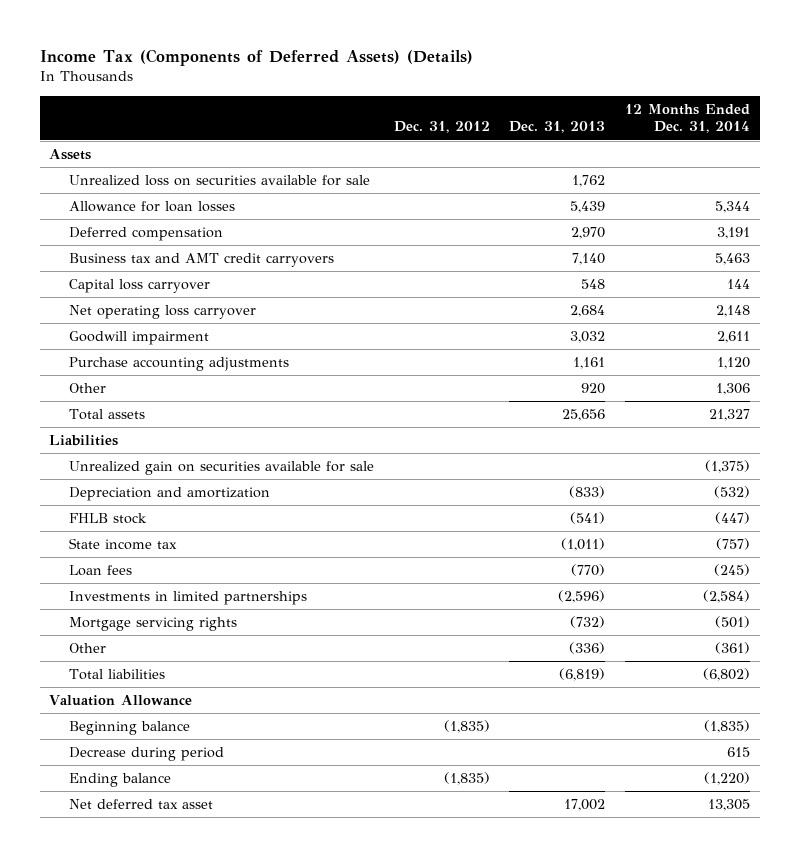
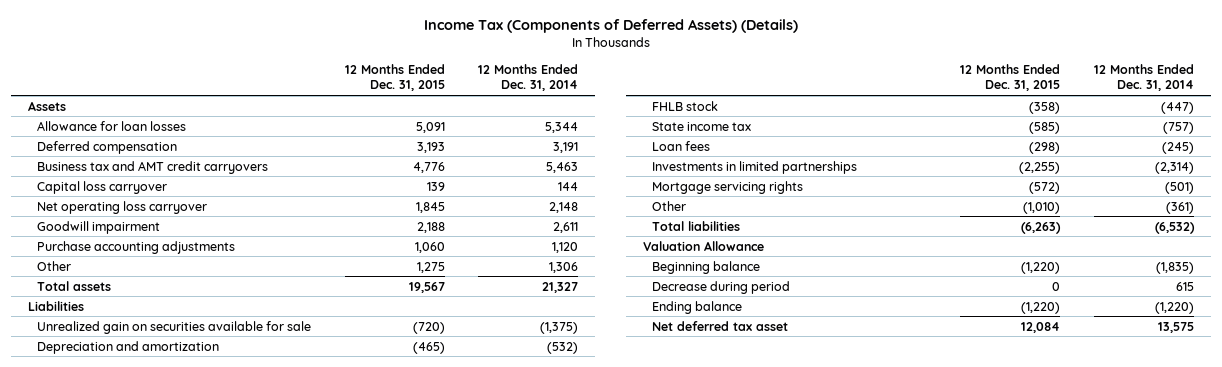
[393,121,490,134] Dec. 31, 2012 -> none
[509,121,606,134] Dec. 31, 2013 -> none
none -> [344,64,445,92] 12 Months Ended Dec. 31, 2015
[68,175,370,187] Unrealized loss on securities available for sale -> none
[703,590,751,604] (2,584) -> [1154,161,1194,174] (2,314)
[703,668,751,682] (6,802) -> [1154,221,1195,234] (6,532)
[708,799,751,812] 13,305 -> [1157,321,1194,333] 13,575

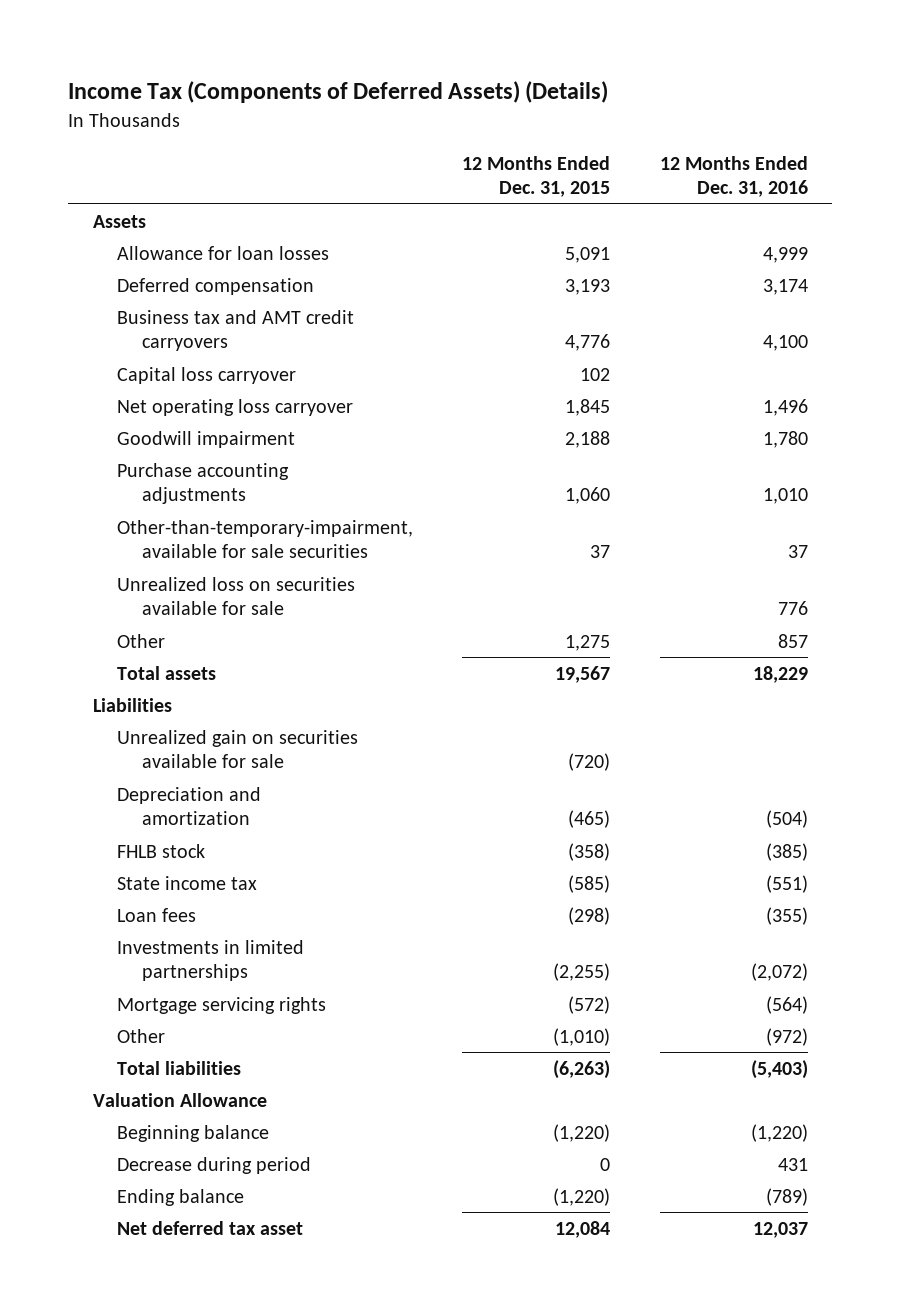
[478,64,579,92] 12 Months Ended Dec. 31, 2014 -> none
none -> [659,155,808,198] 12 Months Ended Dec. 31, 2016
[426,181,445,191] 139 -> [580,367,611,381] 102
none -> [117,519,414,559] Other-than-temporary-impairment, available for sale securities
none -> [117,576,356,616] Unrealized loss on securities available for sale

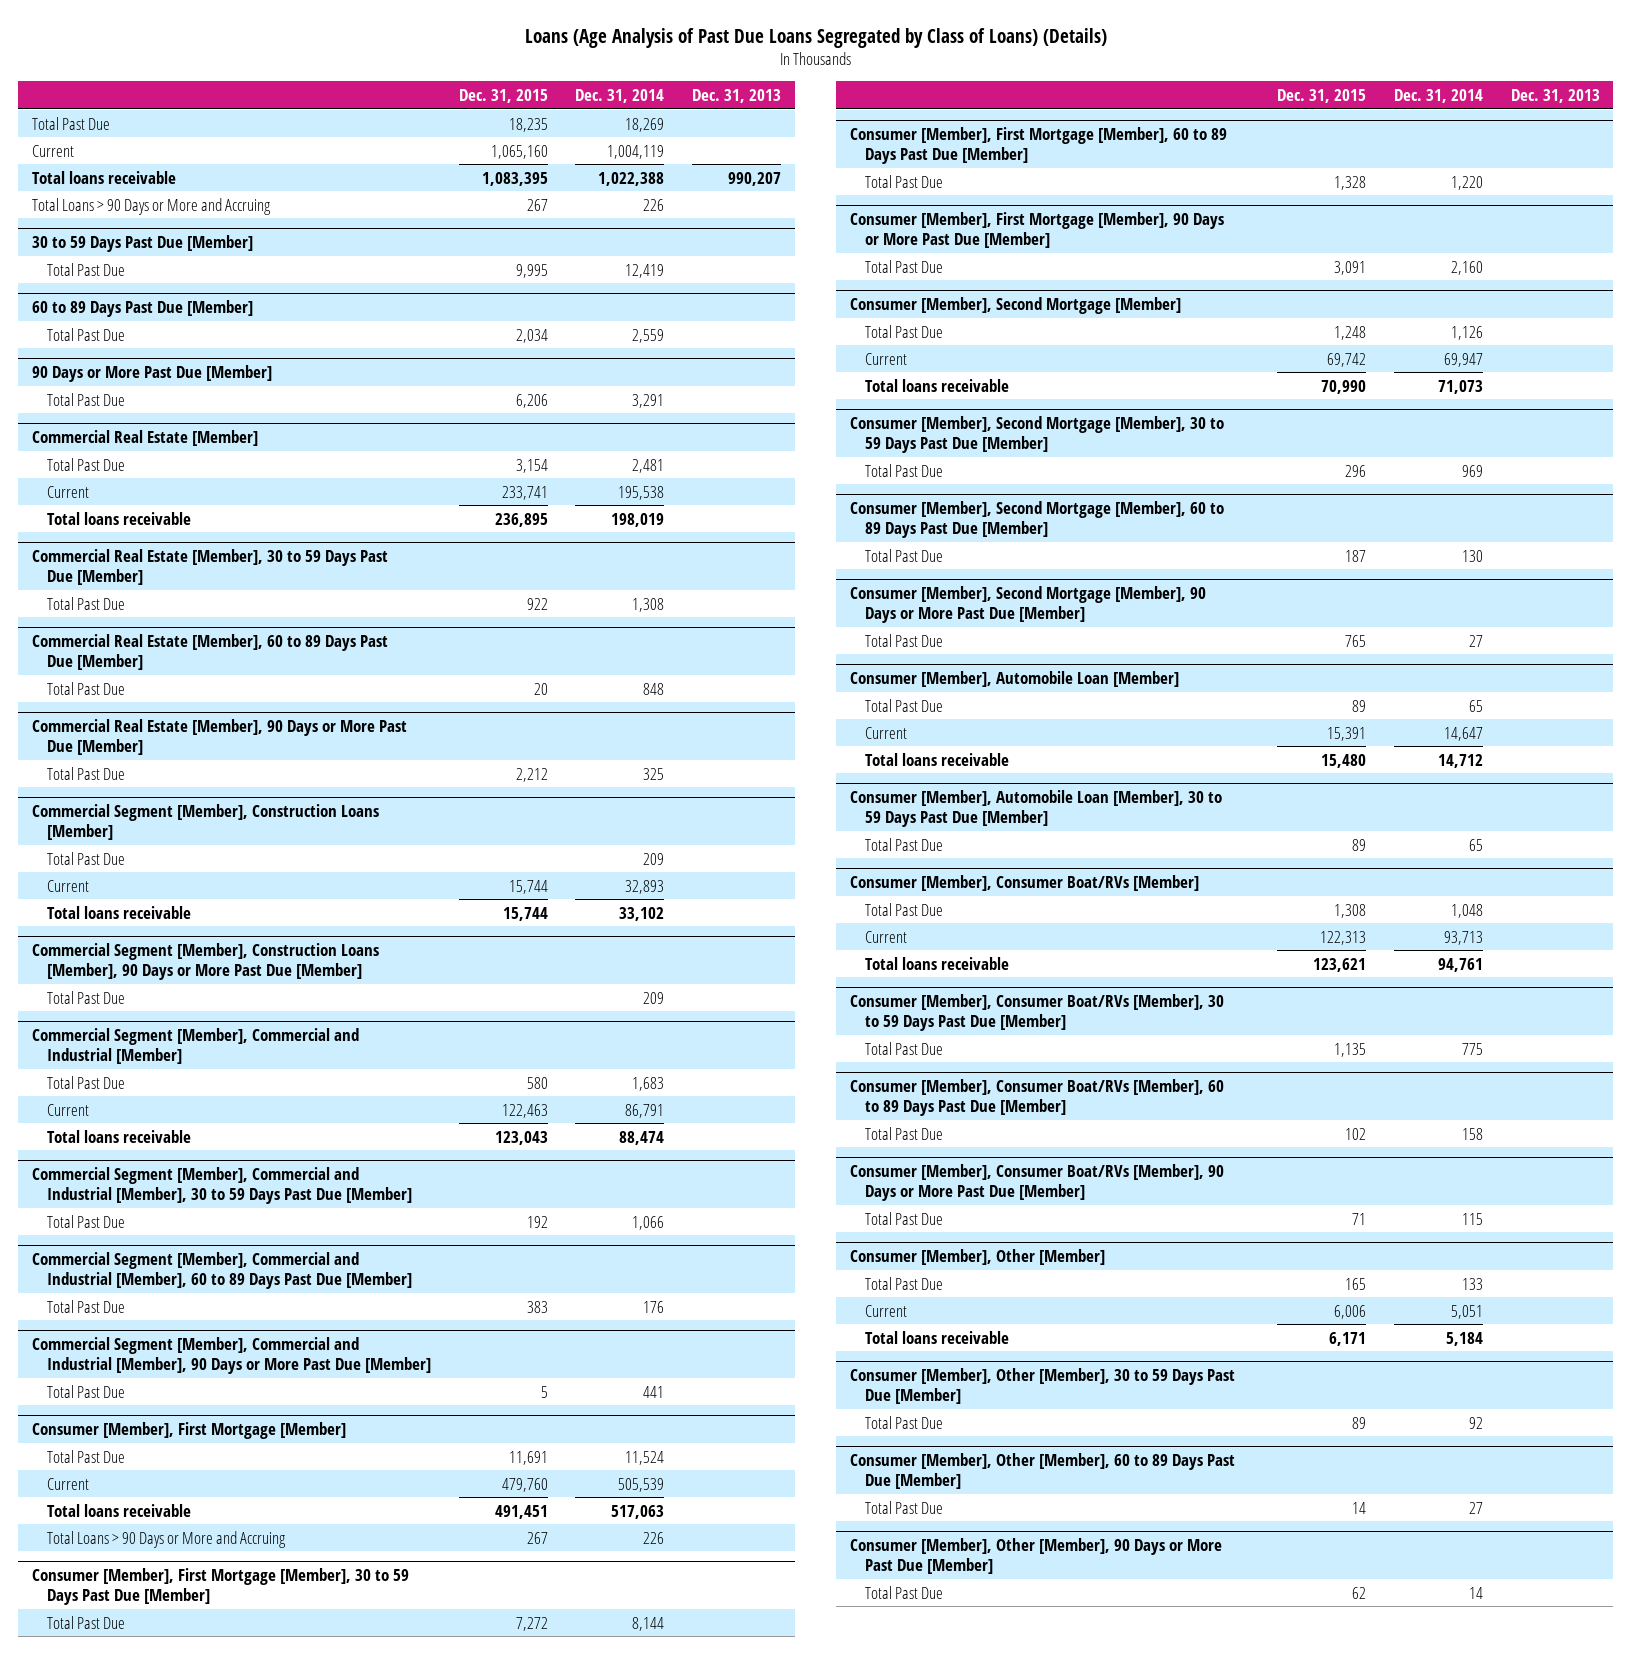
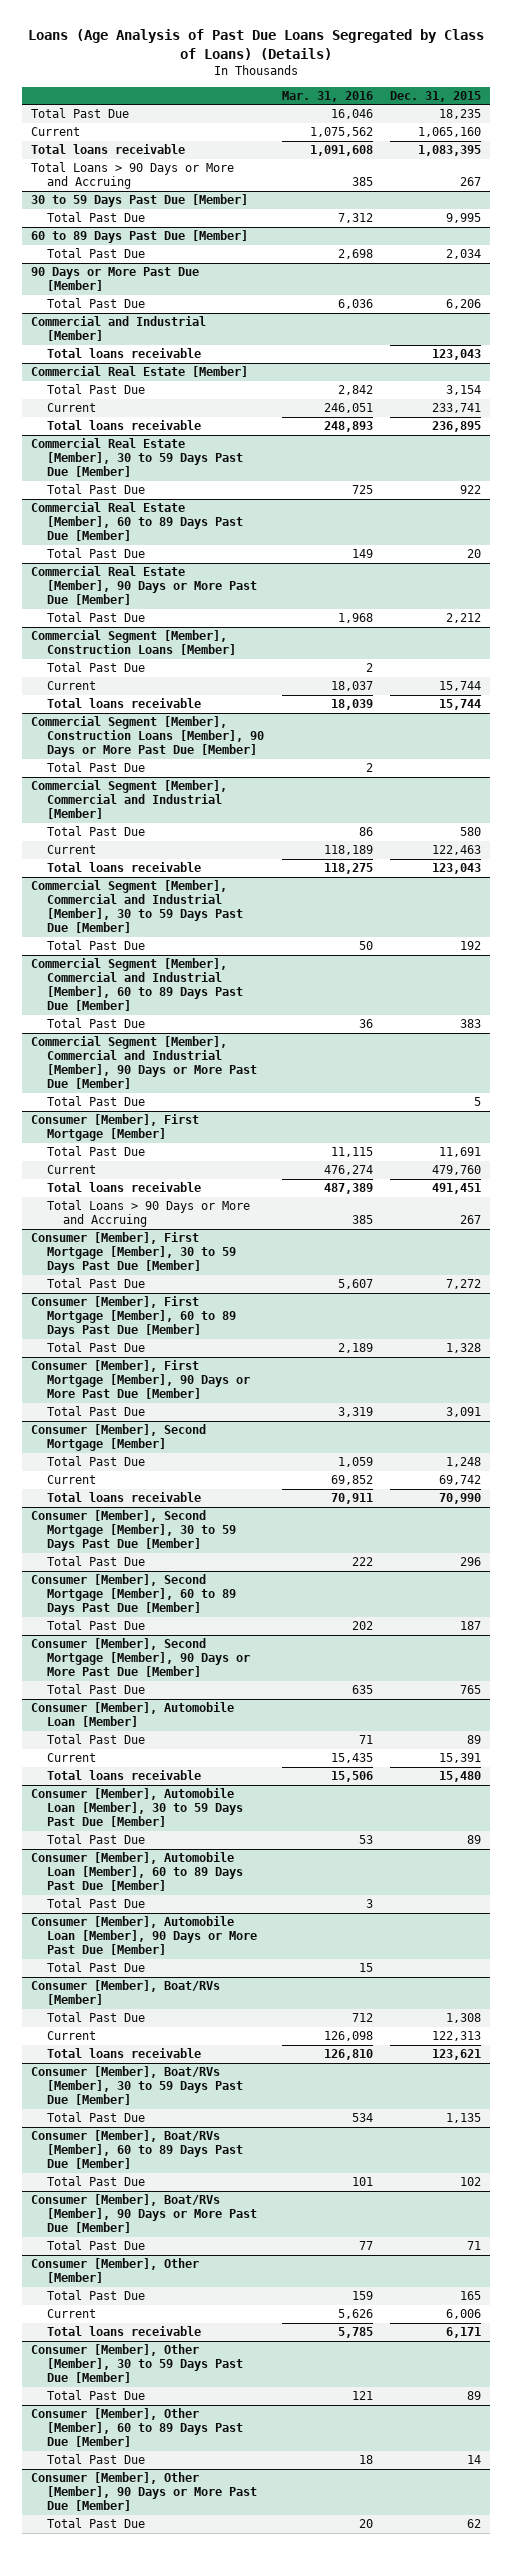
[575,88,665,103] Dec. 31, 2014 -> none
[692,88,782,103] Dec. 31, 2013 -> none
none -> [281,90,373,102] Mar. 31, 2016
none -> [30,316,206,342] Commercial and Industrial [Member]
none -> [46,348,201,359] Total loans receivable
none -> [30,1852,243,1892] Consumer [Member], Automobile Loan [Member], 60 to 89 Days Past Due [Member]
none -> [46,1898,145,1909] Total Past Due
none -> [30,1916,257,1956] Consumer [Member], Automobile Loan [Member], 90 Days or More Past Due [Member]
none -> [46,1962,145,1973] Total Past Due
[849,874,1199,891] Consumer [Member], Consumer Boat/RVs [Member] -> [30,1980,220,2006] Consumer [Member], Boat/RVs [Member]
[849,993,1224,1032] Consumer [Member], Consumer Boat/RVs [Member], 30 to 59 Days Past Due [Member] -> [30,2066,243,2106] Consumer [Member], Boat/RVs [Member], 30 to 59 Days Past Due [Member]
[849,1078,1224,1117] Consumer [Member], Consumer Boat/RVs [Member], 60 to 89 Days Past Due [Member] -> [30,2130,243,2170] Consumer [Member], Boat/RVs [Member], 60 to 89 Days Past Due [Member]
[849,1163,1224,1202] Consumer [Member], Consumer Boat/RVs [Member], 90 Days or More Past Due [Member] -> [30,2194,257,2234] Consumer [Member], Boat/RVs [Member], 90 Days or More Past Due [Member]

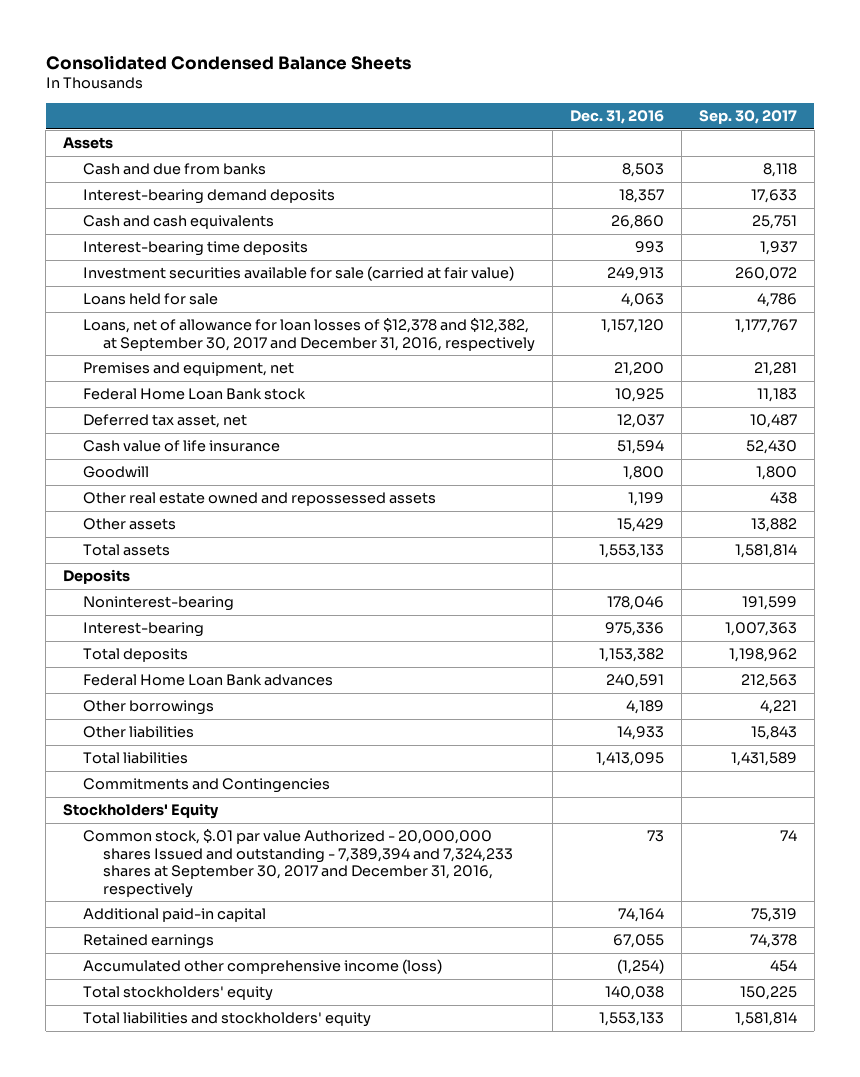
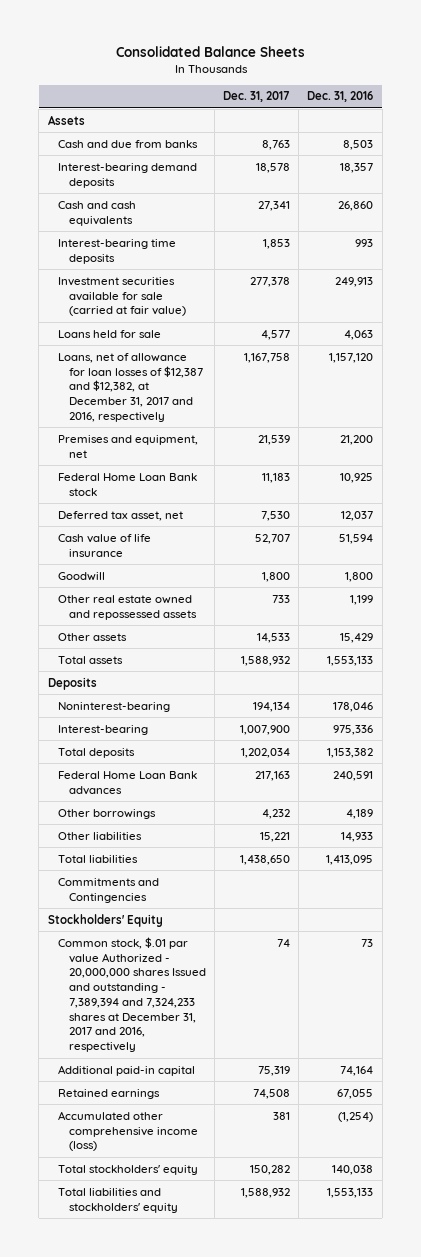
[45,54,411,70] Consolidated Condensed Balance Sheets -> [115,46,305,58] Consolidated Balance Sheets
[698,110,797,125] Sep. 30, 2017 -> none
none -> [223,91,291,103] Dec. 31, 2017
[83,318,535,352] Loans, net of allowance for loan losses of $12,378 and $12,382, at September 30, 2017 and December 31, 2016, respectively -> [58,352,203,422] Loans, net of allowance for loan losses of $12,387 and $12,382, at December 31, 2017 and 2016, respectively
[83,829,513,898] Common stock, $.01 par value Authorized - 20,000,000 shares Issued and outstanding - 7,389,394 and 7,324,233 shares at September 30, 2017 and December 31, 2016, respectively -> [58,936,206,1053] Common stock, $.01 par value Authorized - 20,000,000 shares Issued and outstanding - 7,389,394 and 7,324,233 shares at December 31, 2017 and 2016, respectively

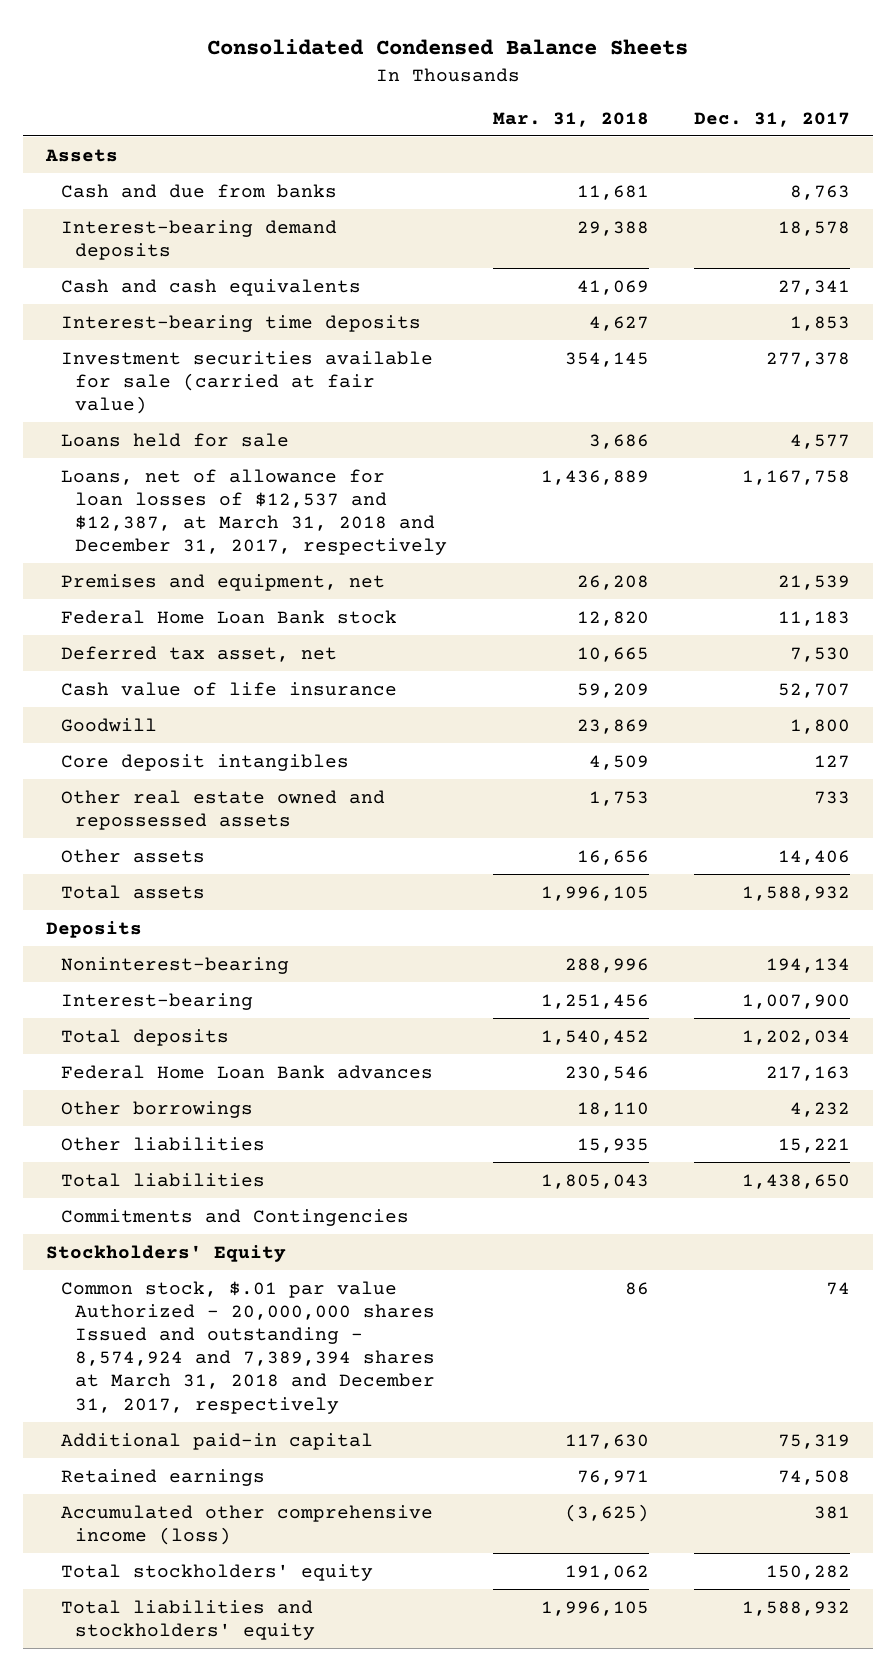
[115,46,305,58] Consolidated Balance Sheets -> [207,38,689,55] Consolidated Condensed Balance Sheets
[307,91,374,103] Dec. 31, 2016 -> none
none -> [492,111,649,127] Mar. 31, 2018
[58,352,203,422] Loans, net of allowance for loan losses of $12,387 and $12,382, at December 31, 2017 and 2016, respectively -> [60,468,448,556] Loans, net of allowance for loan losses of $12,537 and $12,387, at March 31, 2018 and December 31, 2017, respectively
none -> [60,753,349,771] Core deposit intangibles
[257,632,291,643] 14,533 -> [778,849,851,865] 14,406
[58,936,206,1053] Common stock, $.01 par value Authorized - 20,000,000 shares Issued and outstanding - 7,389,394 and 7,324,233 shares at December 31, 2017 and 2016, respectively -> [60,1280,436,1414] Common stock, $.01 par value Authorized - 20,000,000 shares Issued and outstanding - 8,574,924 and 7,389,394 shares at March 31, 2018 and December 31, 2017, respectively

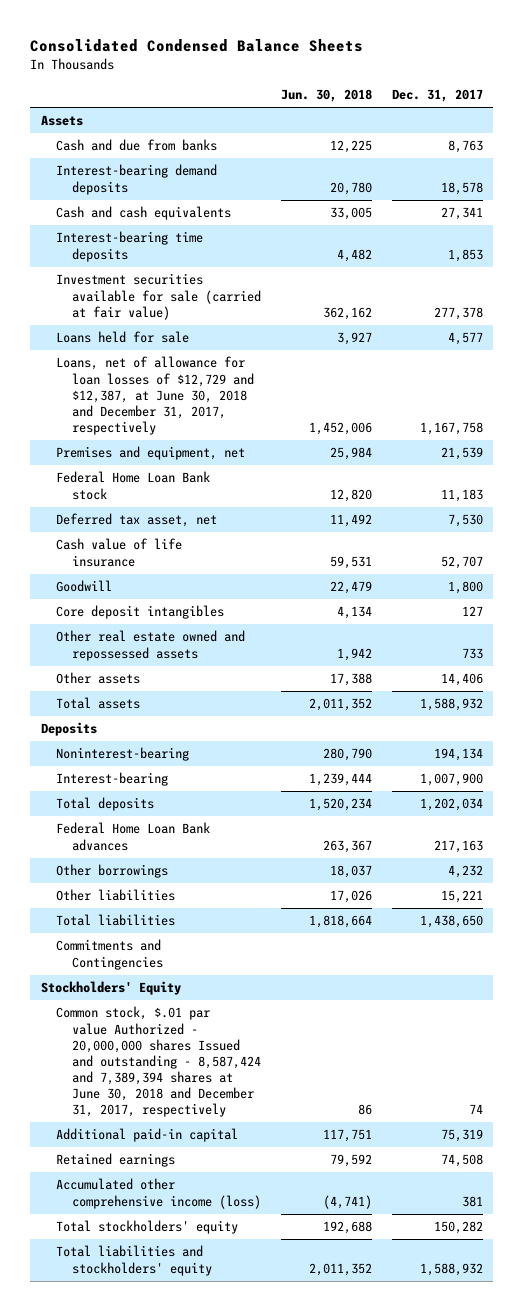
[492,111,649,127] Mar. 31, 2018 -> none
none -> [280,89,372,103] Jun. 30, 2018
[60,468,448,556] Loans, net of allowance for loan losses of $12,537 and $12,387, at March 31, 2018 and December 31, 2017, respectively -> [56,356,254,436] Loans, net of allowance for loan losses of $12,729 and $12,387, at June 30, 2018 and December 31, 2017, respectively
[60,1280,436,1414] Common stock, $.01 par value Authorized - 20,000,000 shares Issued and outstanding - 8,574,924 and 7,389,394 shares at March 31, 2018 and December 31, 2017, respectively -> [56,1006,261,1118] Common stock, $.01 par value Authorized - 20,000,000 shares Issued and outstanding - 8,587,424 and 7,389,394 shares at June 30, 2018 and December 31, 2017, respectively

